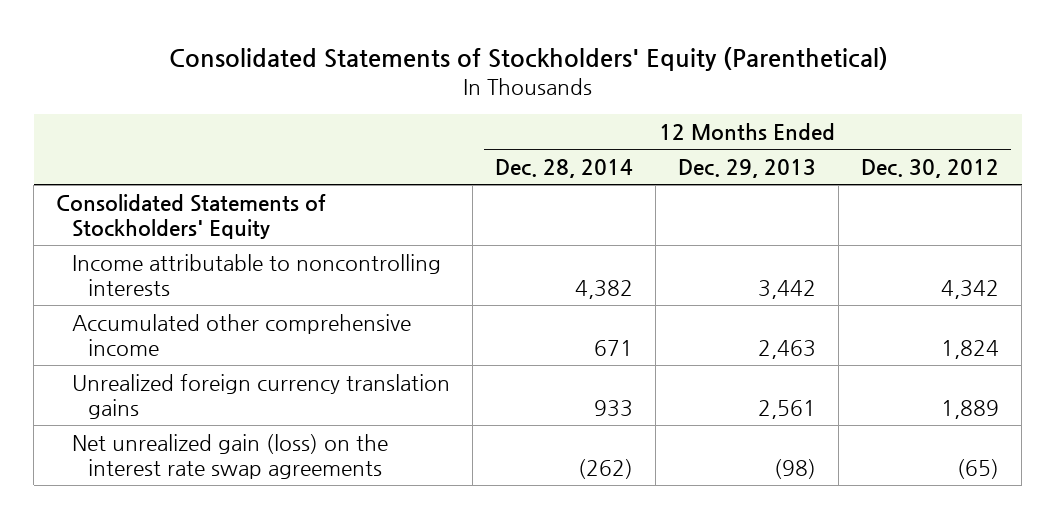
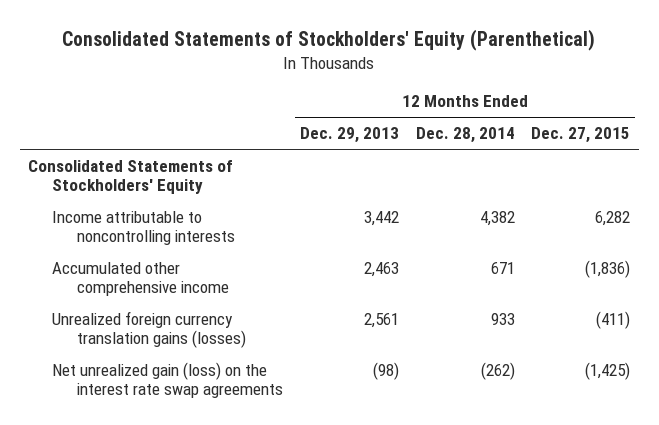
[861,159,1000,179] Dec. 30, 2012 -> none
none -> [531,127,631,144] Dec. 27, 2015
[71,373,450,420] Unrealized foreign currency translation gains -> [52,310,246,349] Unrealized foreign currency translation gains (losses)

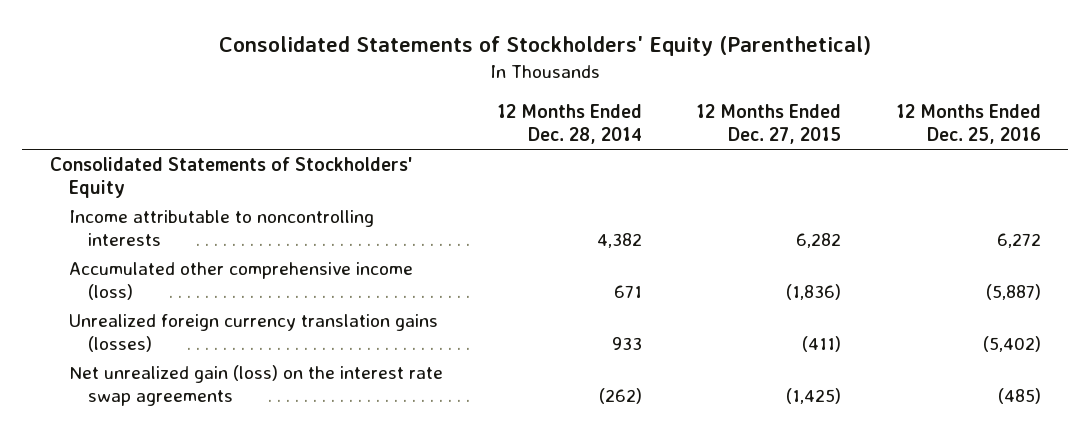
[299,127,399,144] Dec. 29, 2013 -> none
none -> [895,103,1041,145] 12 Months Ended Dec. 25, 2016
[52,261,229,297] Accumulated other comprehensive income -> [68,261,413,301] Accumulated other comprehensive income (loss)

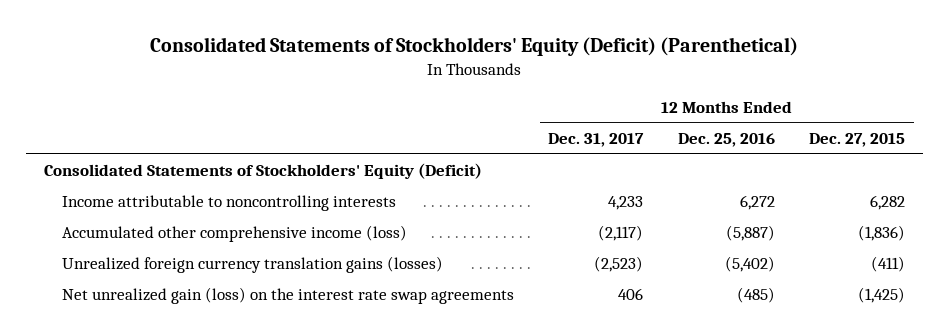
[219,36,872,57] Consolidated Statements of Stockholders' Equity (Parenthetical) -> [150,37,799,57] Consolidated Statements of Stockholders' Equity (Deficit) (Parenthetical)
[497,103,643,145] 12 Months Ended Dec. 28, 2014 -> none
none -> [548,133,645,148] Dec. 31, 2017
[49,156,413,199] Consolidated Statements of Stockholders' Equity -> [43,163,482,180] Consolidated Statements of Stockholders' Equity (Deficit)

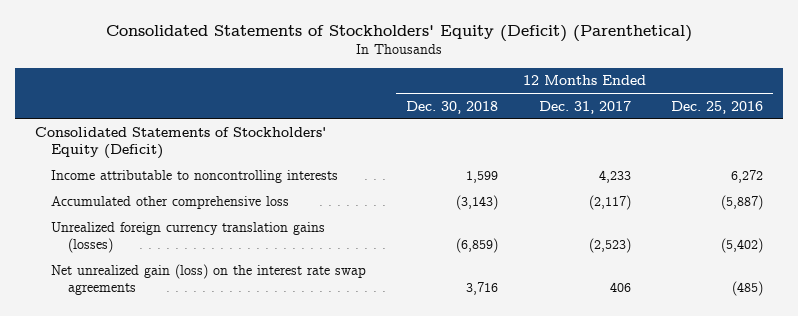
[809,133,906,148] Dec. 27, 2015 -> none
none -> [406,100,499,114] Dec. 30, 2018
[61,225,407,243] Accumulated other comprehensive income (loss) -> [51,196,290,210] Accumulated other comprehensive loss

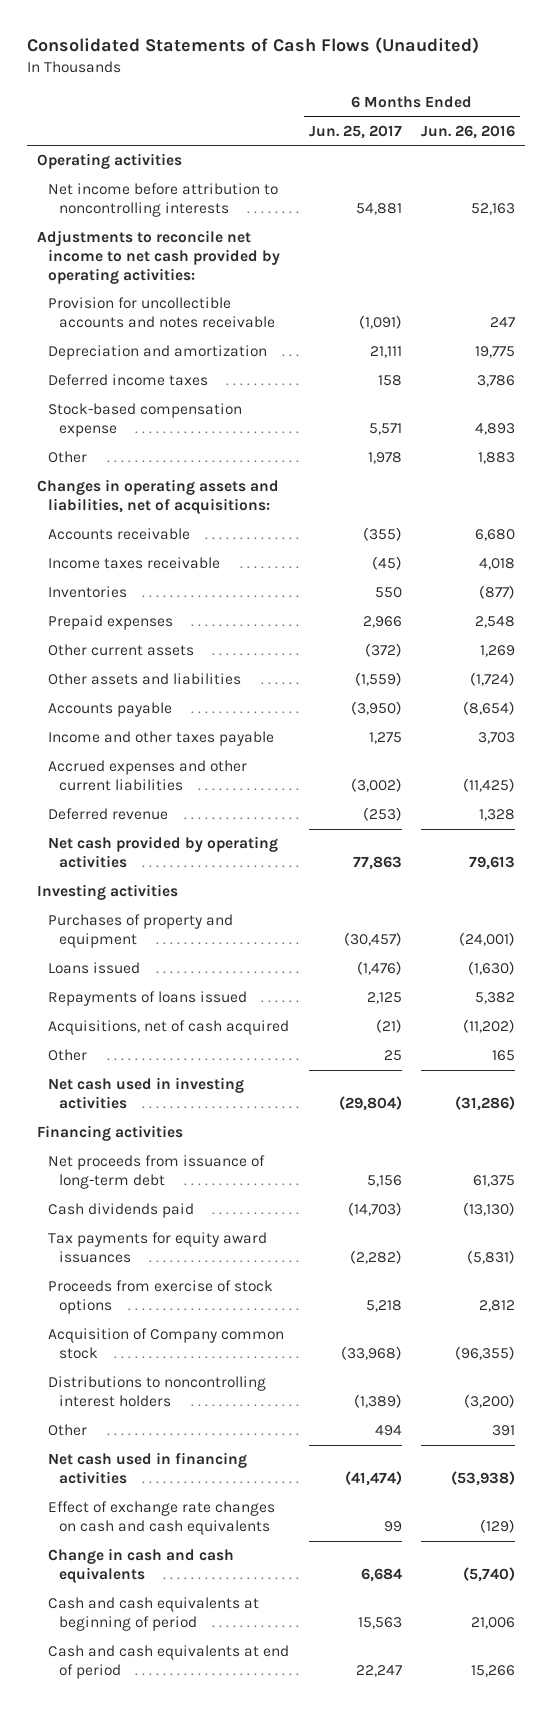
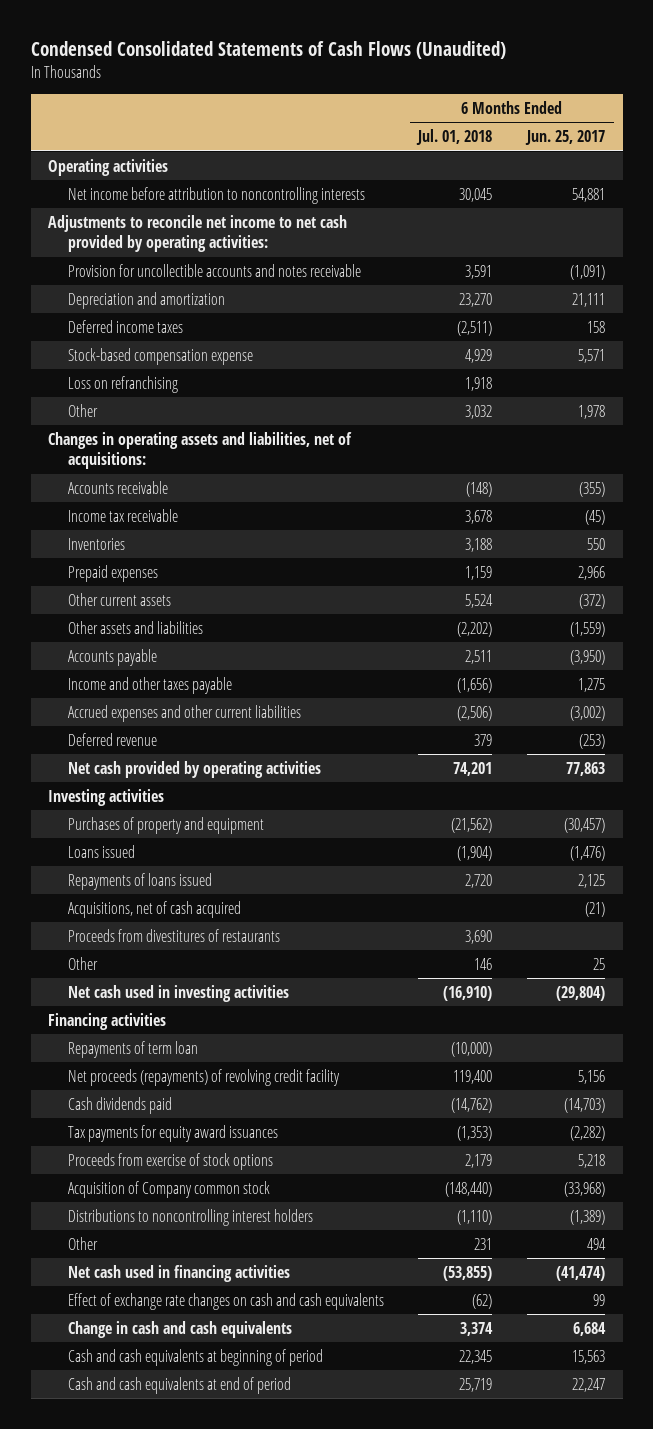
[27,37,480,55] Consolidated Statements of Cash Flows (Unaudited) -> [30,40,506,59] Condensed Consolidated Statements of Cash Flows (Unaudited)
[421,124,516,139] Jun. 26, 2016 -> none
none -> [416,129,493,146] Jul. 01, 2018
none -> [67,375,178,393] Loss on refranchising
[48,557,221,570] Income taxes receivable -> [67,508,178,522] Income tax receivable
none -> [67,928,280,942] Proceeds from divestitures of restaurants
none -> [67,1040,198,1058] Repayments of term loan
[48,1155,266,1190] Net proceeds from issuance of long-term debt -> [67,1068,340,1086] Net proceeds (repayments) of revolving credit facility

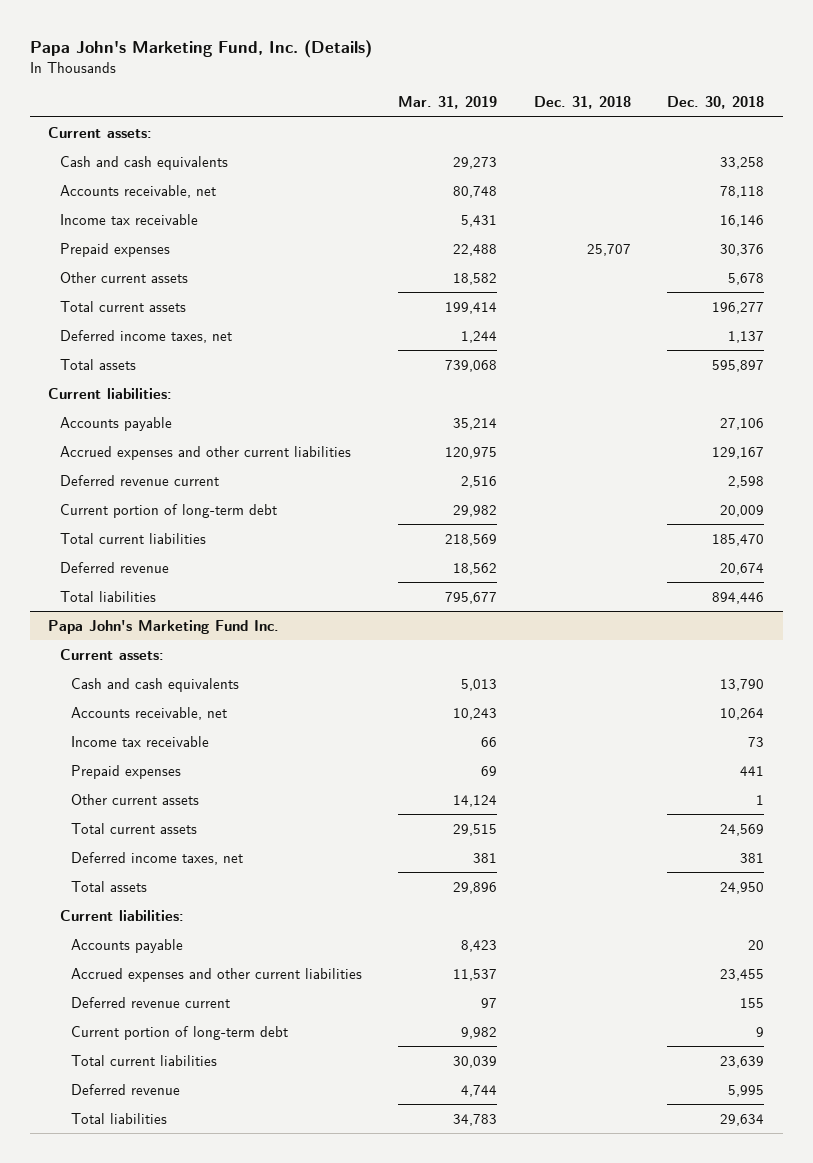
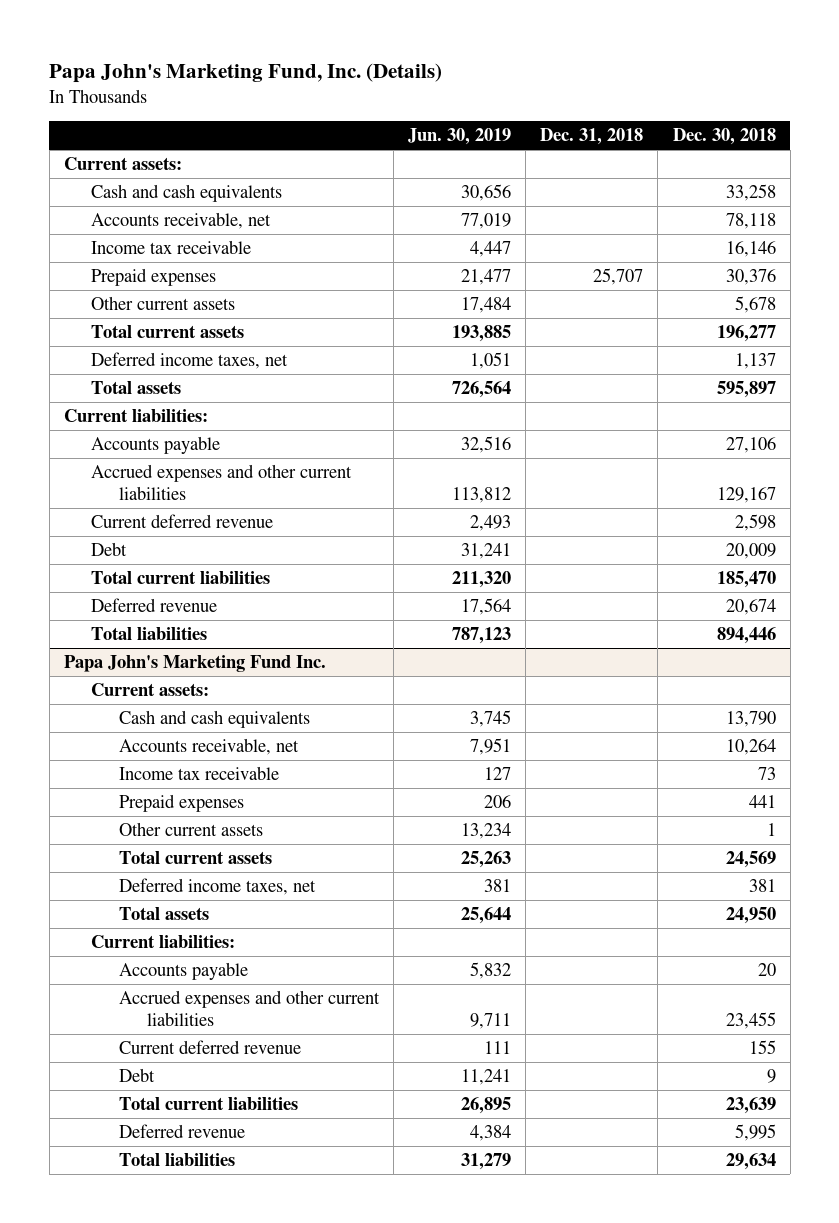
[398,96,498,110] Mar. 31, 2019 -> none
none -> [408,128,512,146] Jun. 30, 2019
[59,474,219,486] Deferred revenue current -> [91,514,274,529] Current deferred revenue
[59,503,277,518] Current portion of long-term debt -> [91,542,128,557] Debt
[70,996,230,1008] Deferred revenue current -> [119,1040,302,1055] Current deferred revenue
[70,1025,288,1040] Current portion of long-term debt -> [119,1068,156,1083] Debt

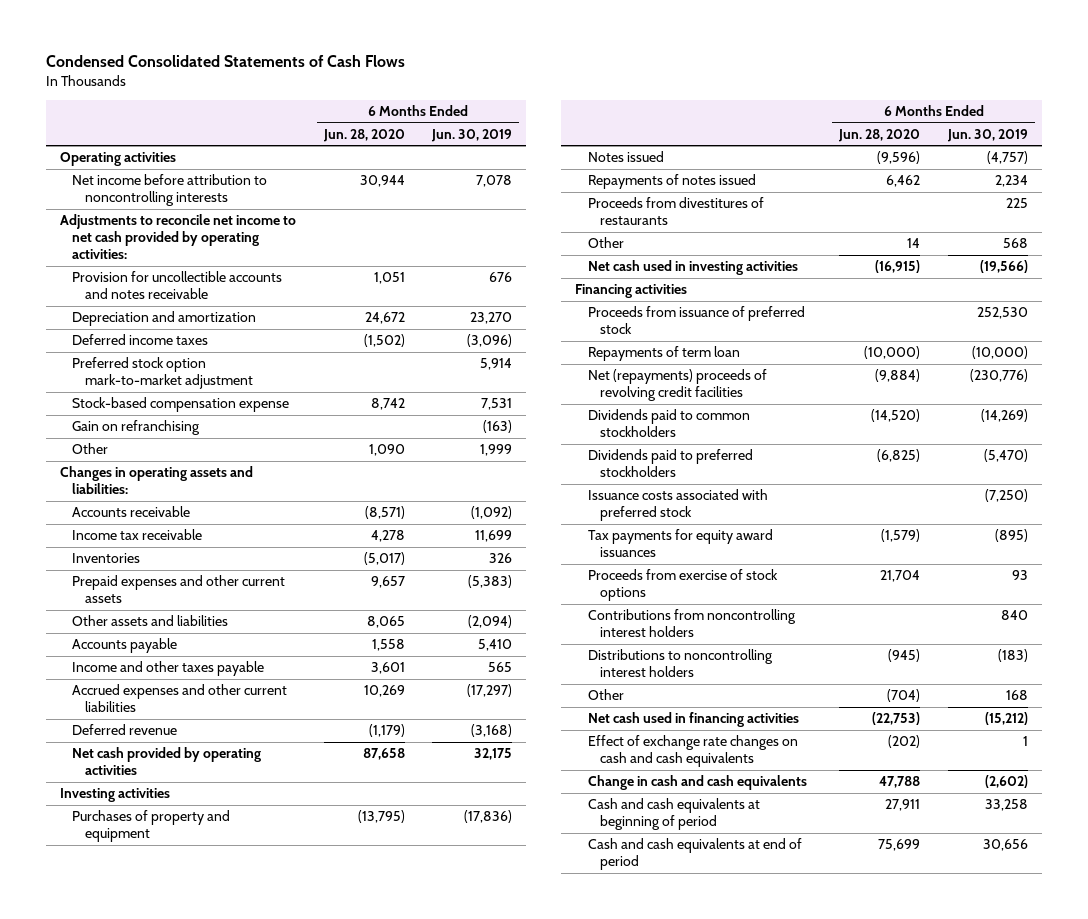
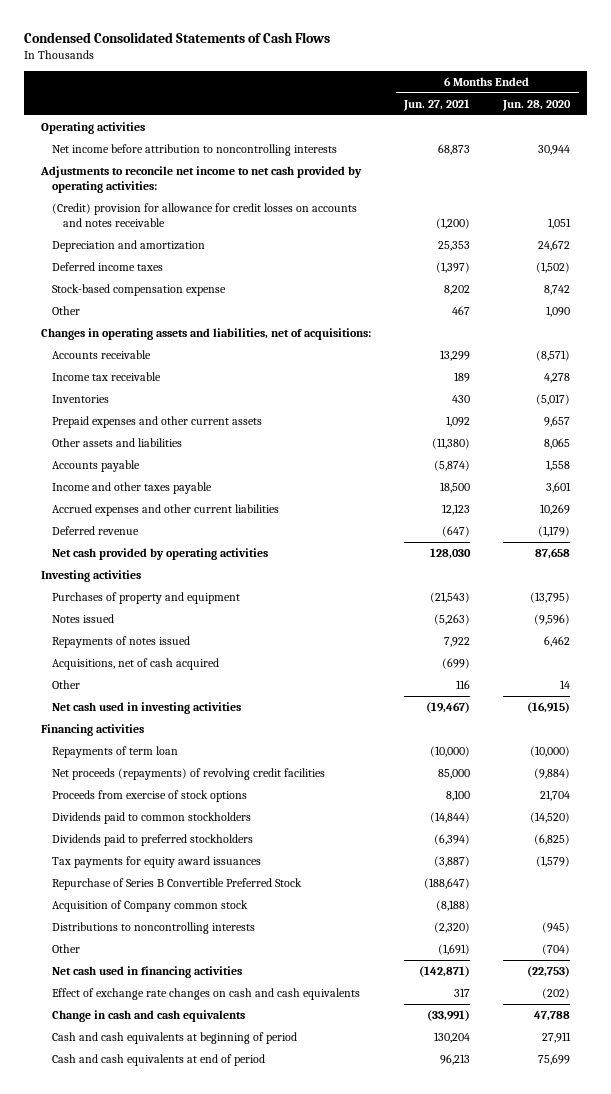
[431,128,513,142] Jun. 30, 2019 -> none
none -> [403,98,471,111] Jun. 27, 2021
[72,271,283,300] Provision for uncollectible accounts and notes receivable -> [52,203,358,227] (Credit) provision for allowance for credit losses on accounts and notes receivable
[72,357,253,390] Preferred stock option mark-to-market adjustment -> none
[72,420,201,436] Gain on refranchising -> none
[59,466,253,495] Changes in operating assets and liabilities: -> [40,328,371,341] Changes in operating assets and liabilities, net of acquisitions:
[587,197,764,226] Proceeds from divestitures of restaurants -> none
none -> [52,658,220,671] Acquisitions, net of cash acquired
[587,306,805,335] Proceeds from issuance of preferred stock -> none
[587,369,767,402] Net (repayments) proceeds of revolving credit facilities -> [52,768,326,781] Net proceeds (repayments) of revolving credit facilities
[587,569,778,602] Proceeds from exercise of stock options -> [52,790,248,803] Proceeds from exercise of stock options
[587,489,768,522] Issuance costs associated with preferred stock -> none
[587,609,796,638] Contributions from noncontrolling interest holders -> none
none -> [52,878,303,891] Repurchase of Series B Convertible Preferred Stock
none -> [52,900,249,913] Acquisition of Company common stock
[587,649,773,678] Distributions to noncontrolling interest holders -> [52,922,256,935] Distributions to noncontrolling interests

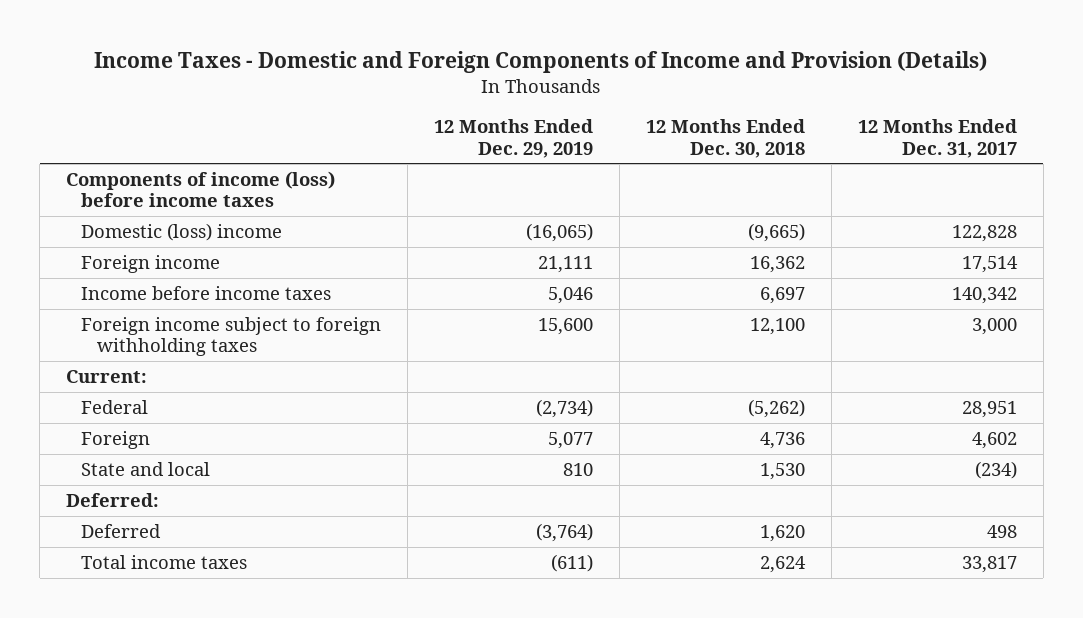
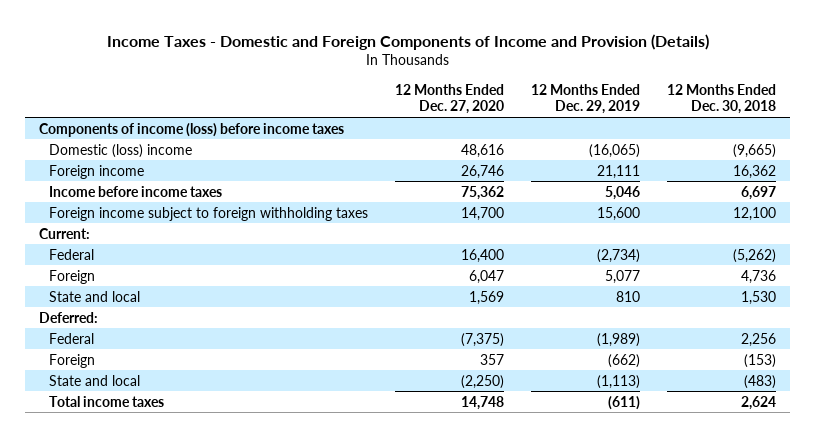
[857,119,1017,158] 12 Months Ended Dec. 31, 2017 -> none
none -> [394,83,504,115] 12 Months Ended Dec. 27, 2020
[81,523,162,538] Deferred -> none
none -> [48,332,94,344] Federal
none -> [48,353,95,368] Foreign
none -> [48,374,140,386] State and local

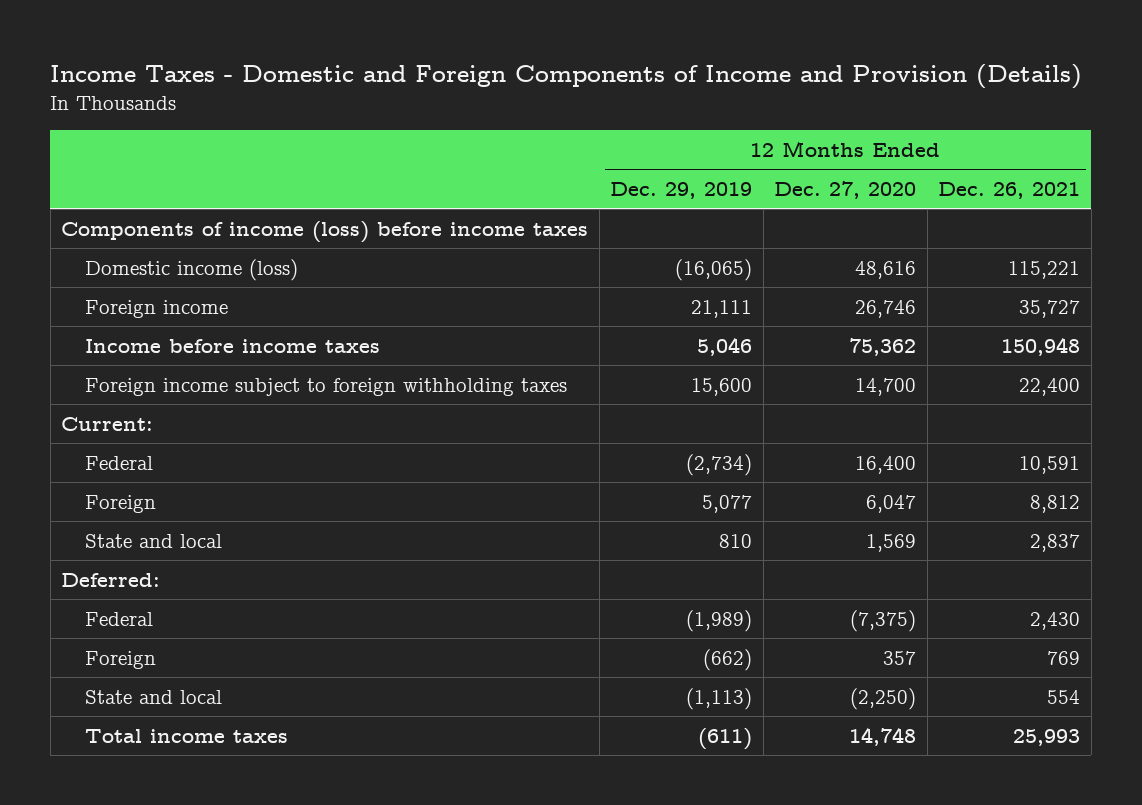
[667,83,777,115] 12 Months Ended Dec. 30, 2018 -> none
none -> [938,181,1081,199] Dec. 26, 2021
[48,143,192,158] Domestic (loss) income -> [85,258,299,281] Domestic income (loss)

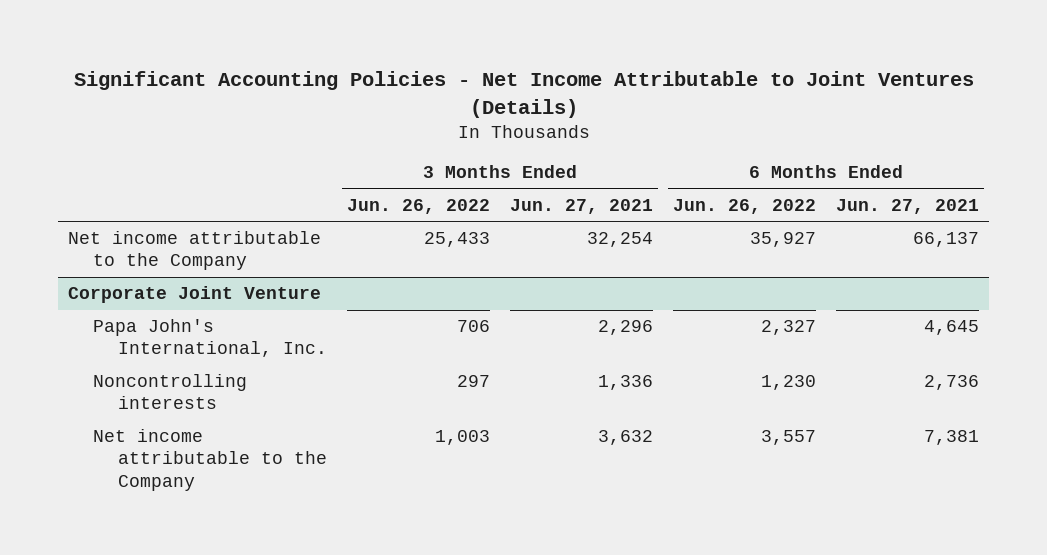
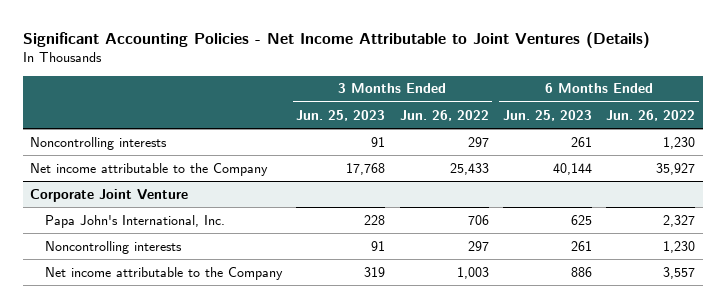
[510,198,654,214] Jun. 27, 2021 -> none
[836,198,980,214] Jun. 27, 2021 -> none
none -> [296,109,386,121] Jun. 25, 2023
none -> [503,109,593,121] Jun. 25, 2023
none -> [30,136,168,150] Noncontrolling interests

